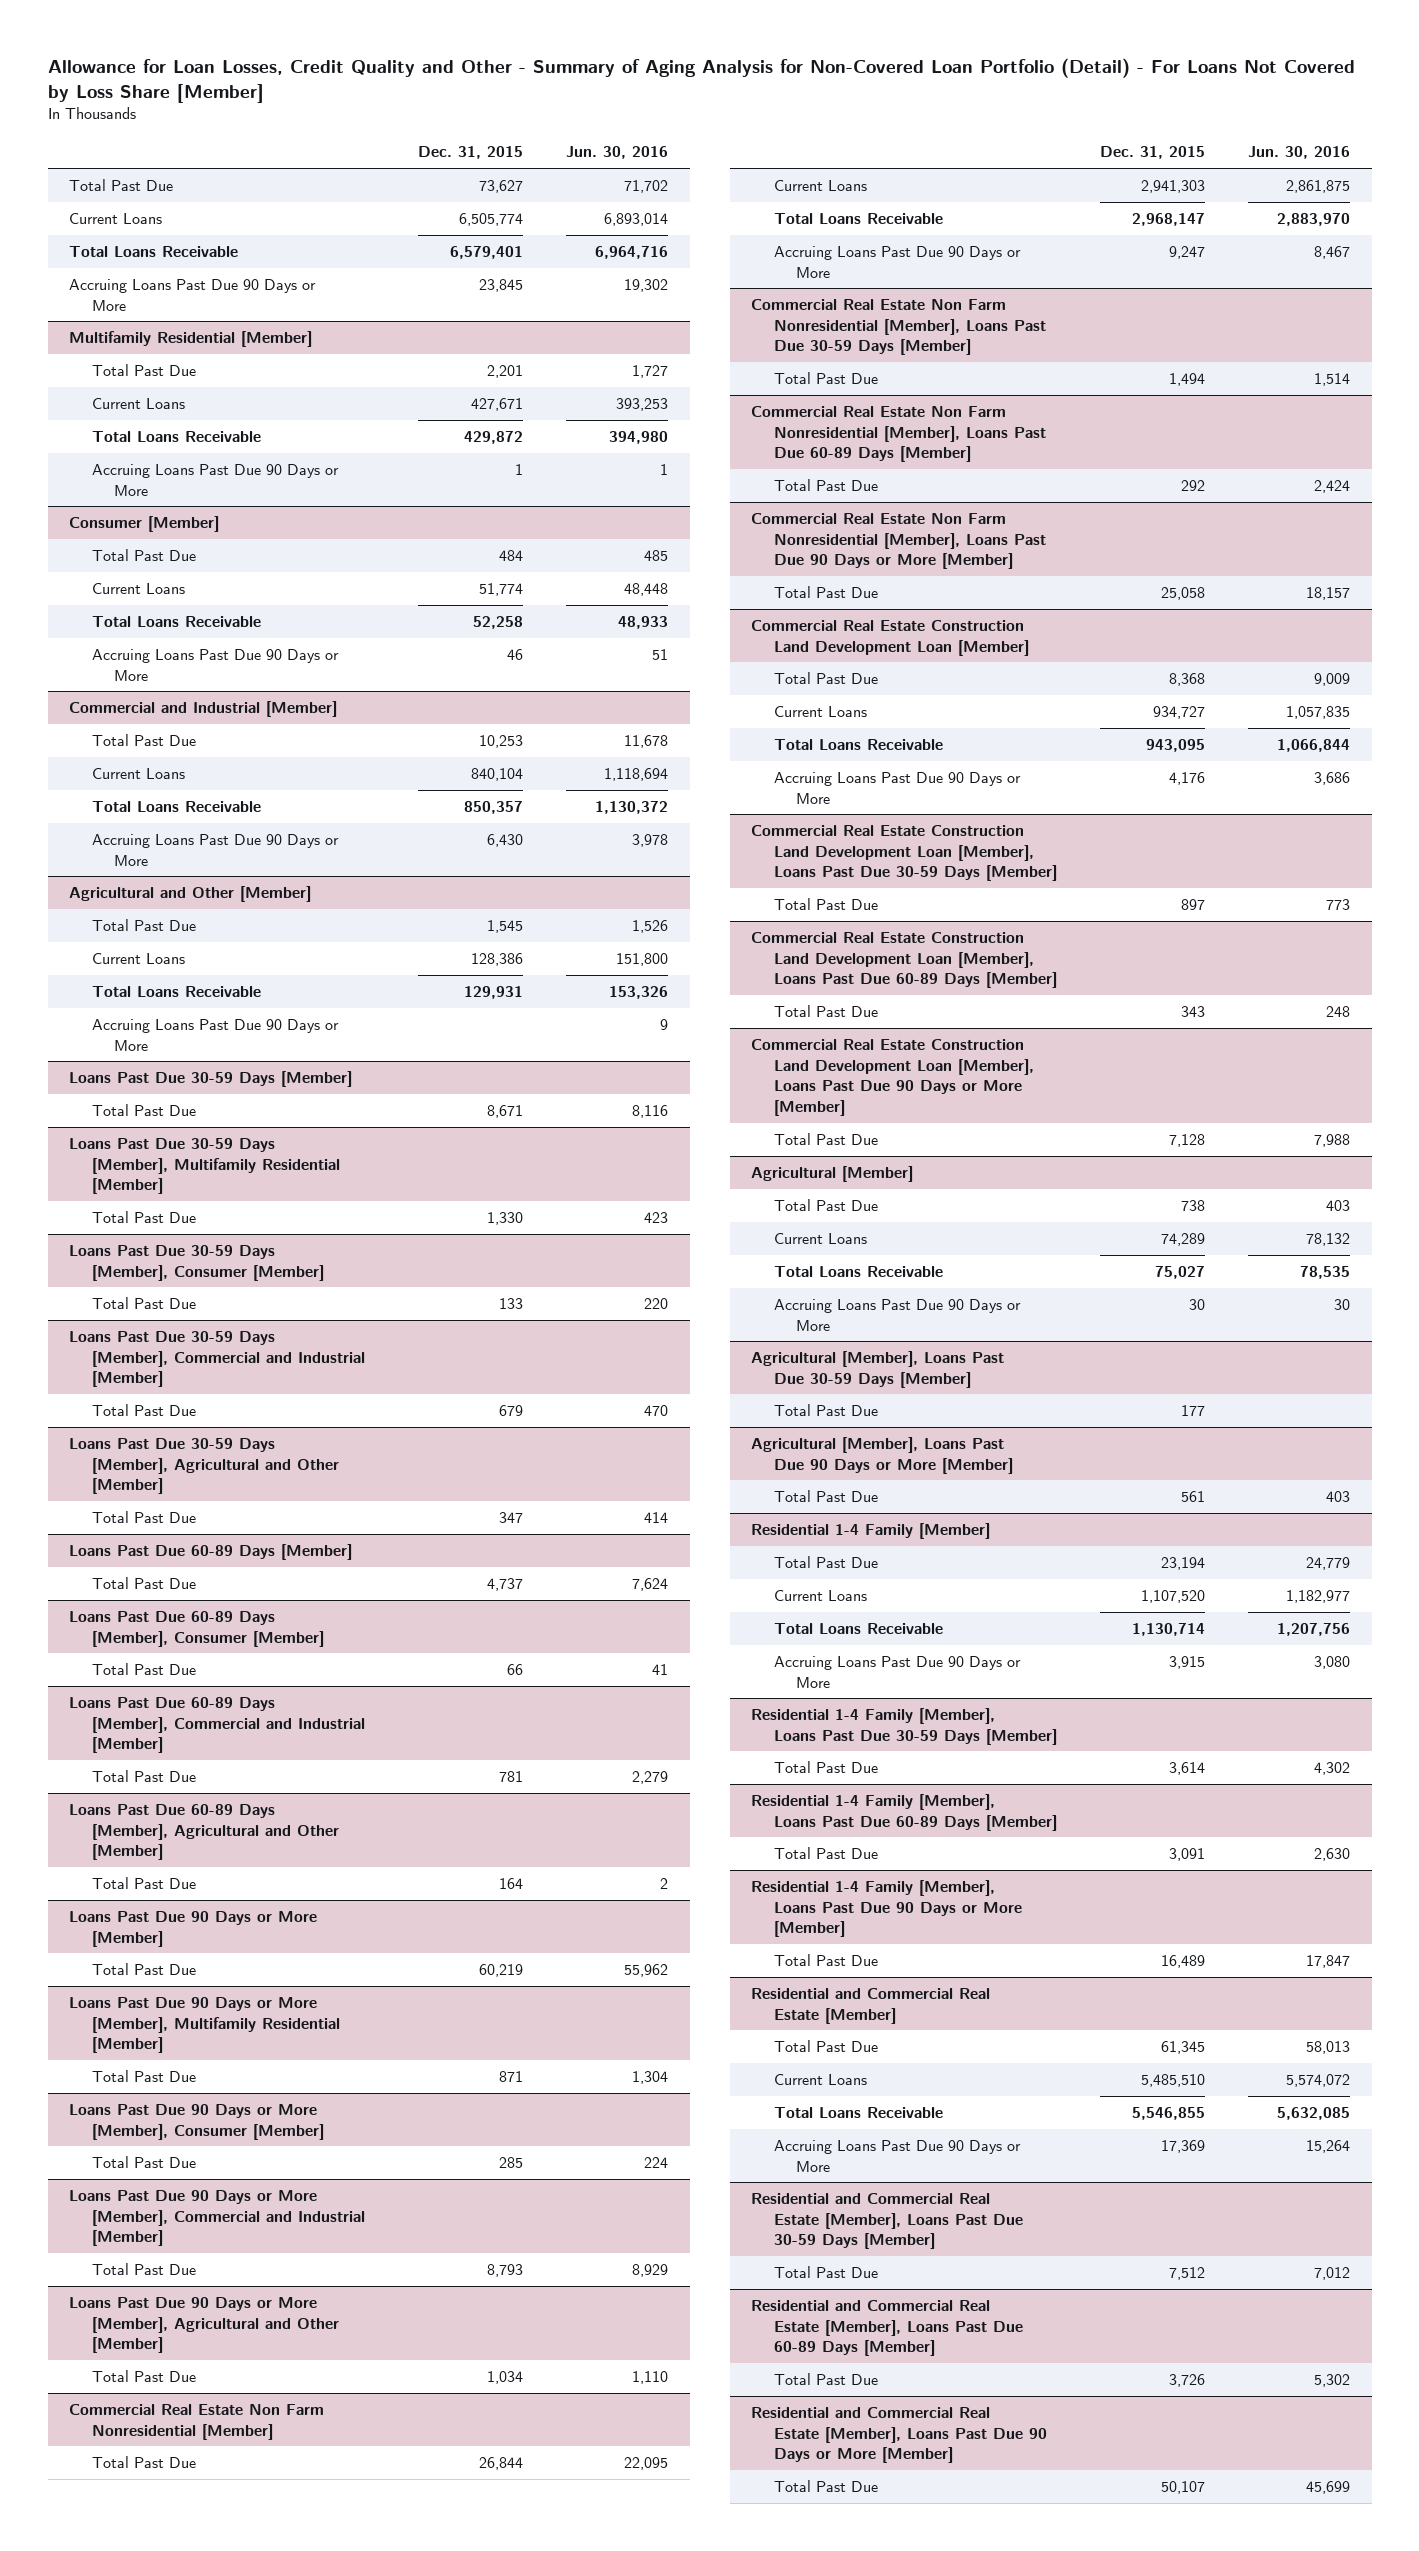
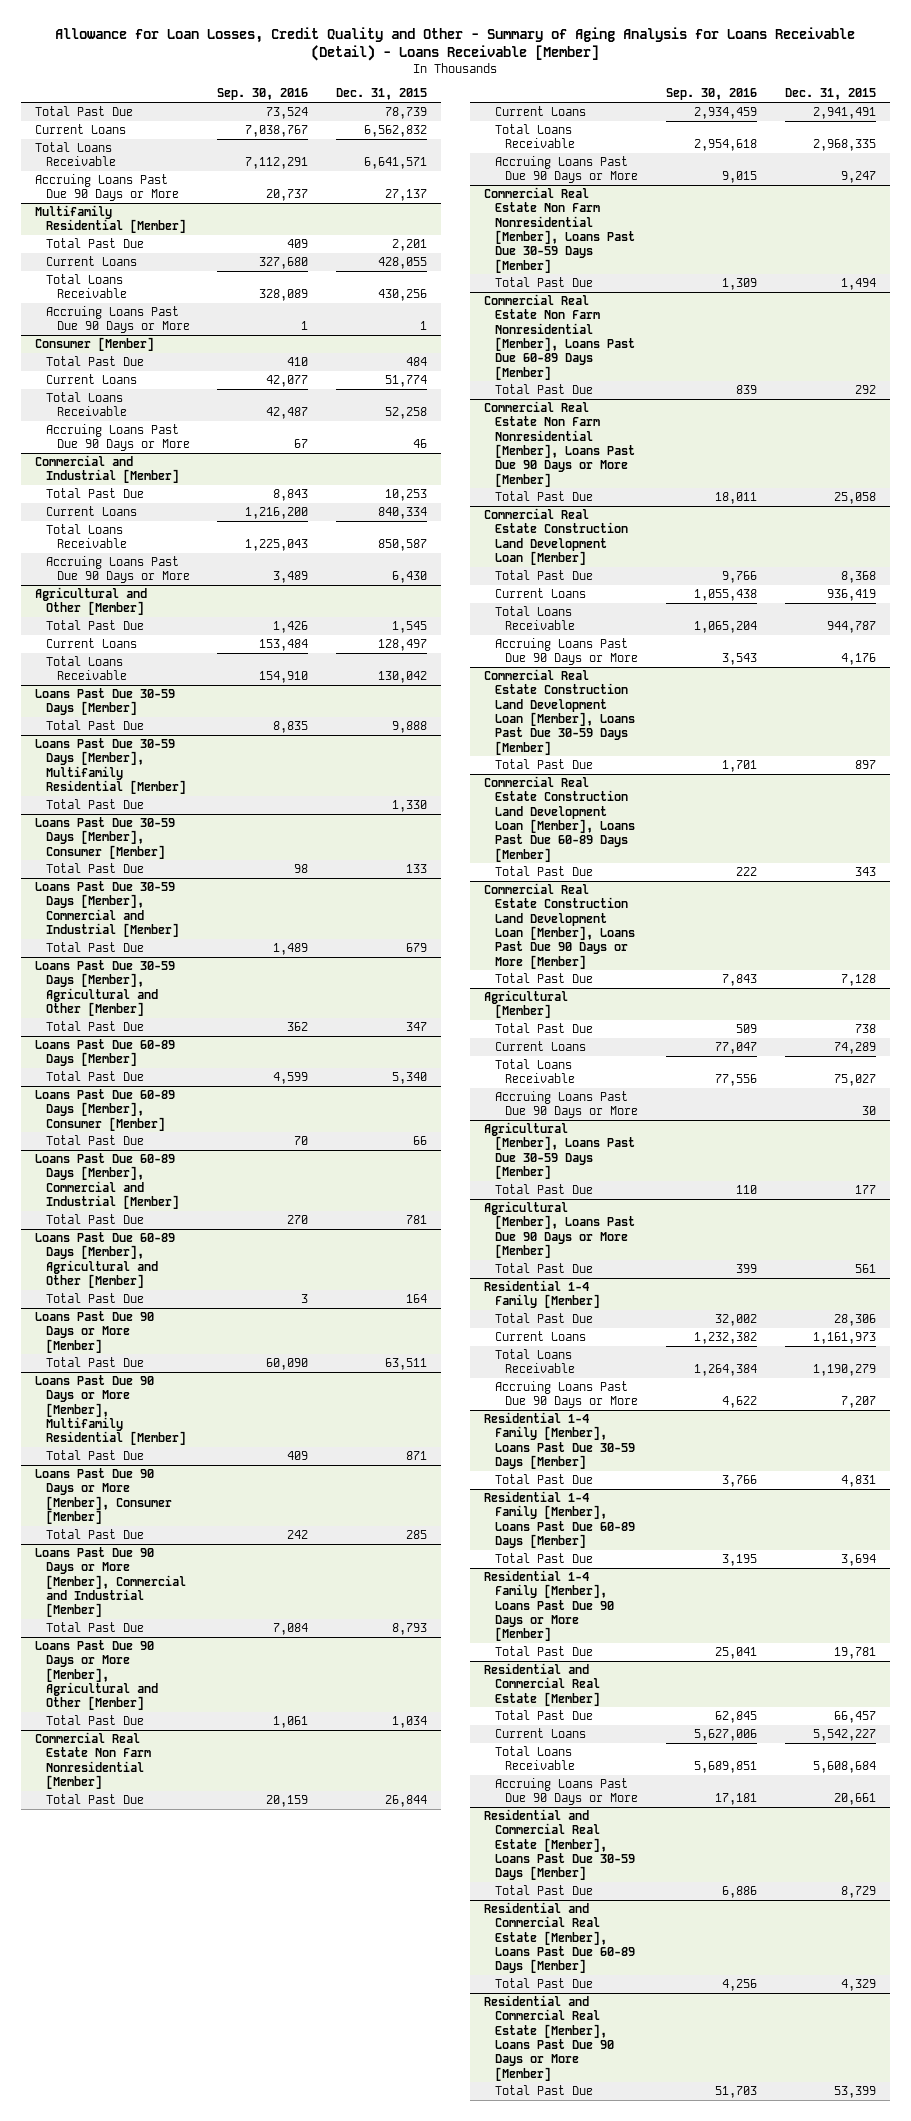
[47,57,1355,103] Allowance for Loan Losses, Credit Quality and Other - Summary of Aging Analysis for Non-Covered Loan Portfolio (Detail) - For Loans Not Covered by Loss Share [Member] -> [55,27,856,62] Allowance for Loan Losses, Credit Quality and Other - Summary of Aging Analysis for Loans Receivable (Detail) - Loans Receivable [Member]
[566,146,669,160] Jun. 30, 2016 -> none
none -> [217,88,309,101] Sep. 30, 2016
[478,179,523,193] 73,627 -> [385,106,428,119] 78,739
[458,212,523,226] 6,505,774 -> [364,124,428,137] 6,562,832
[449,245,523,259] 6,579,401 -> [364,157,428,170] 6,641,571
[478,278,523,292] 23,845 -> [385,189,428,202] 27,137
[470,397,523,411] 427,671 -> [378,256,428,269] 428,055
[463,430,523,444] 429,872 -> [378,289,428,302] 430,256
[470,767,523,781] 840,104 -> [378,506,428,519] 840,334
[463,800,523,814] 850,357 -> [378,539,428,552] 850,587
[91,1018,339,1051] Accruing Loans Past Due 90 Days or More -> none
[470,952,523,966] 128,386 -> [378,638,428,651] 128,497
[463,985,523,999] 129,931 -> [378,671,428,684] 130,042
[486,1104,523,1118] 8,671 -> [392,720,428,733] 9,888
[486,1577,523,1591] 4,737 -> [392,1071,428,1084] 5,340
[478,1963,523,1977] 60,219 -> [385,1357,428,1370] 63,511
[1140,179,1205,193] 2,941,303 -> [812,106,876,119] 2,941,491
[1131,212,1205,226] 2,968,147 -> [812,139,876,152] 2,968,335
[1152,705,1205,719] 934,727 -> [826,588,876,601] 936,419
[1145,738,1205,752] 943,095 -> [826,621,876,634] 944,787
[1160,1556,1205,1570] 23,194 -> [833,1313,876,1326] 28,306
[1140,1589,1205,1603] 1,107,520 -> [812,1331,876,1344] 1,161,973
[1131,1622,1205,1636] 1,130,714 -> [812,1364,876,1377] 1,190,279
[1168,1655,1205,1669] 3,915 -> [840,1396,876,1409] 7,207
[1168,1761,1205,1775] 3,614 -> [840,1474,876,1487] 4,831
[1168,1847,1205,1861] 3,091 -> [840,1553,876,1566] 3,694
[1160,1954,1205,1968] 16,489 -> [833,1646,876,1659] 19,781
[1160,2040,1205,2054] 61,345 -> [833,1710,876,1723] 66,457
[1140,2073,1205,2087] 5,485,510 -> [812,1728,876,1741] 5,542,227
[1131,2106,1205,2120] 5,546,855 -> [812,1761,876,1774] 5,608,684
[1160,2139,1205,2153] 17,369 -> [833,1793,876,1806] 20,661
[1168,2266,1205,2280] 7,512 -> [840,1885,876,1898] 8,729
[1168,2373,1205,2387] 3,726 -> [840,1978,876,1991] 4,329
[1160,2480,1205,2494] 50,107 -> [833,2085,876,2098] 53,399

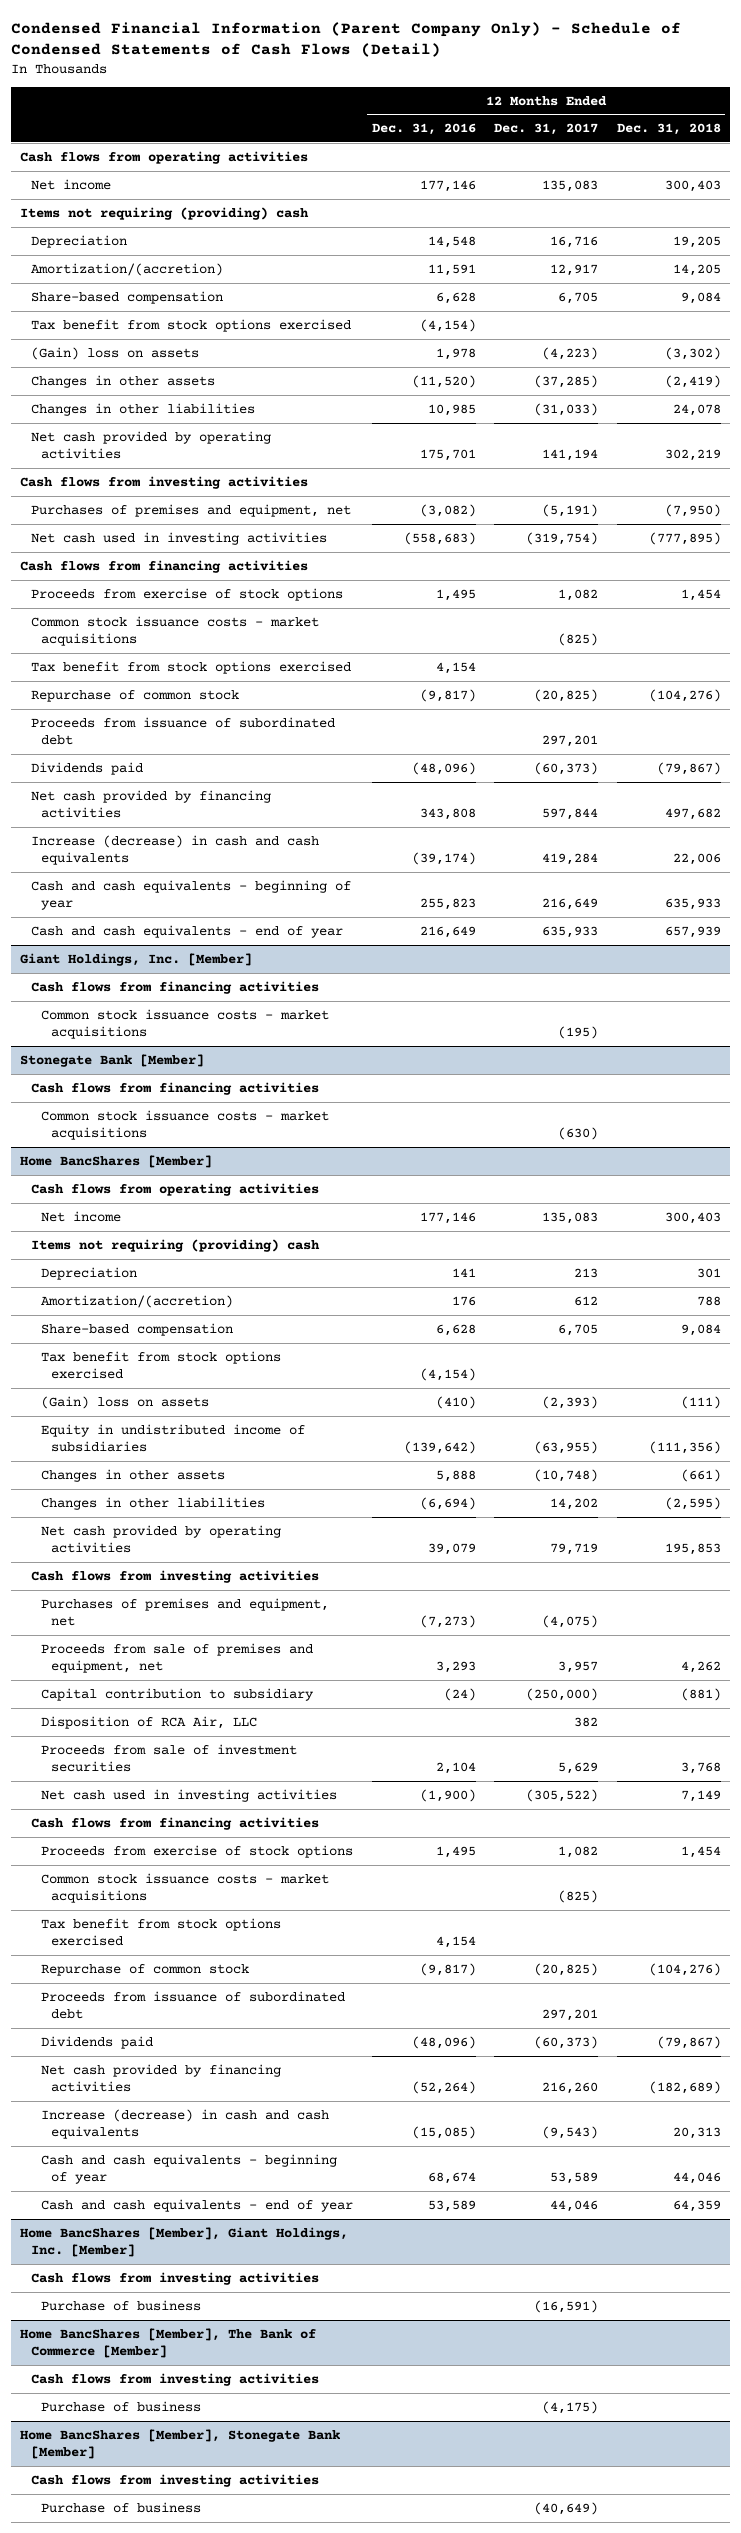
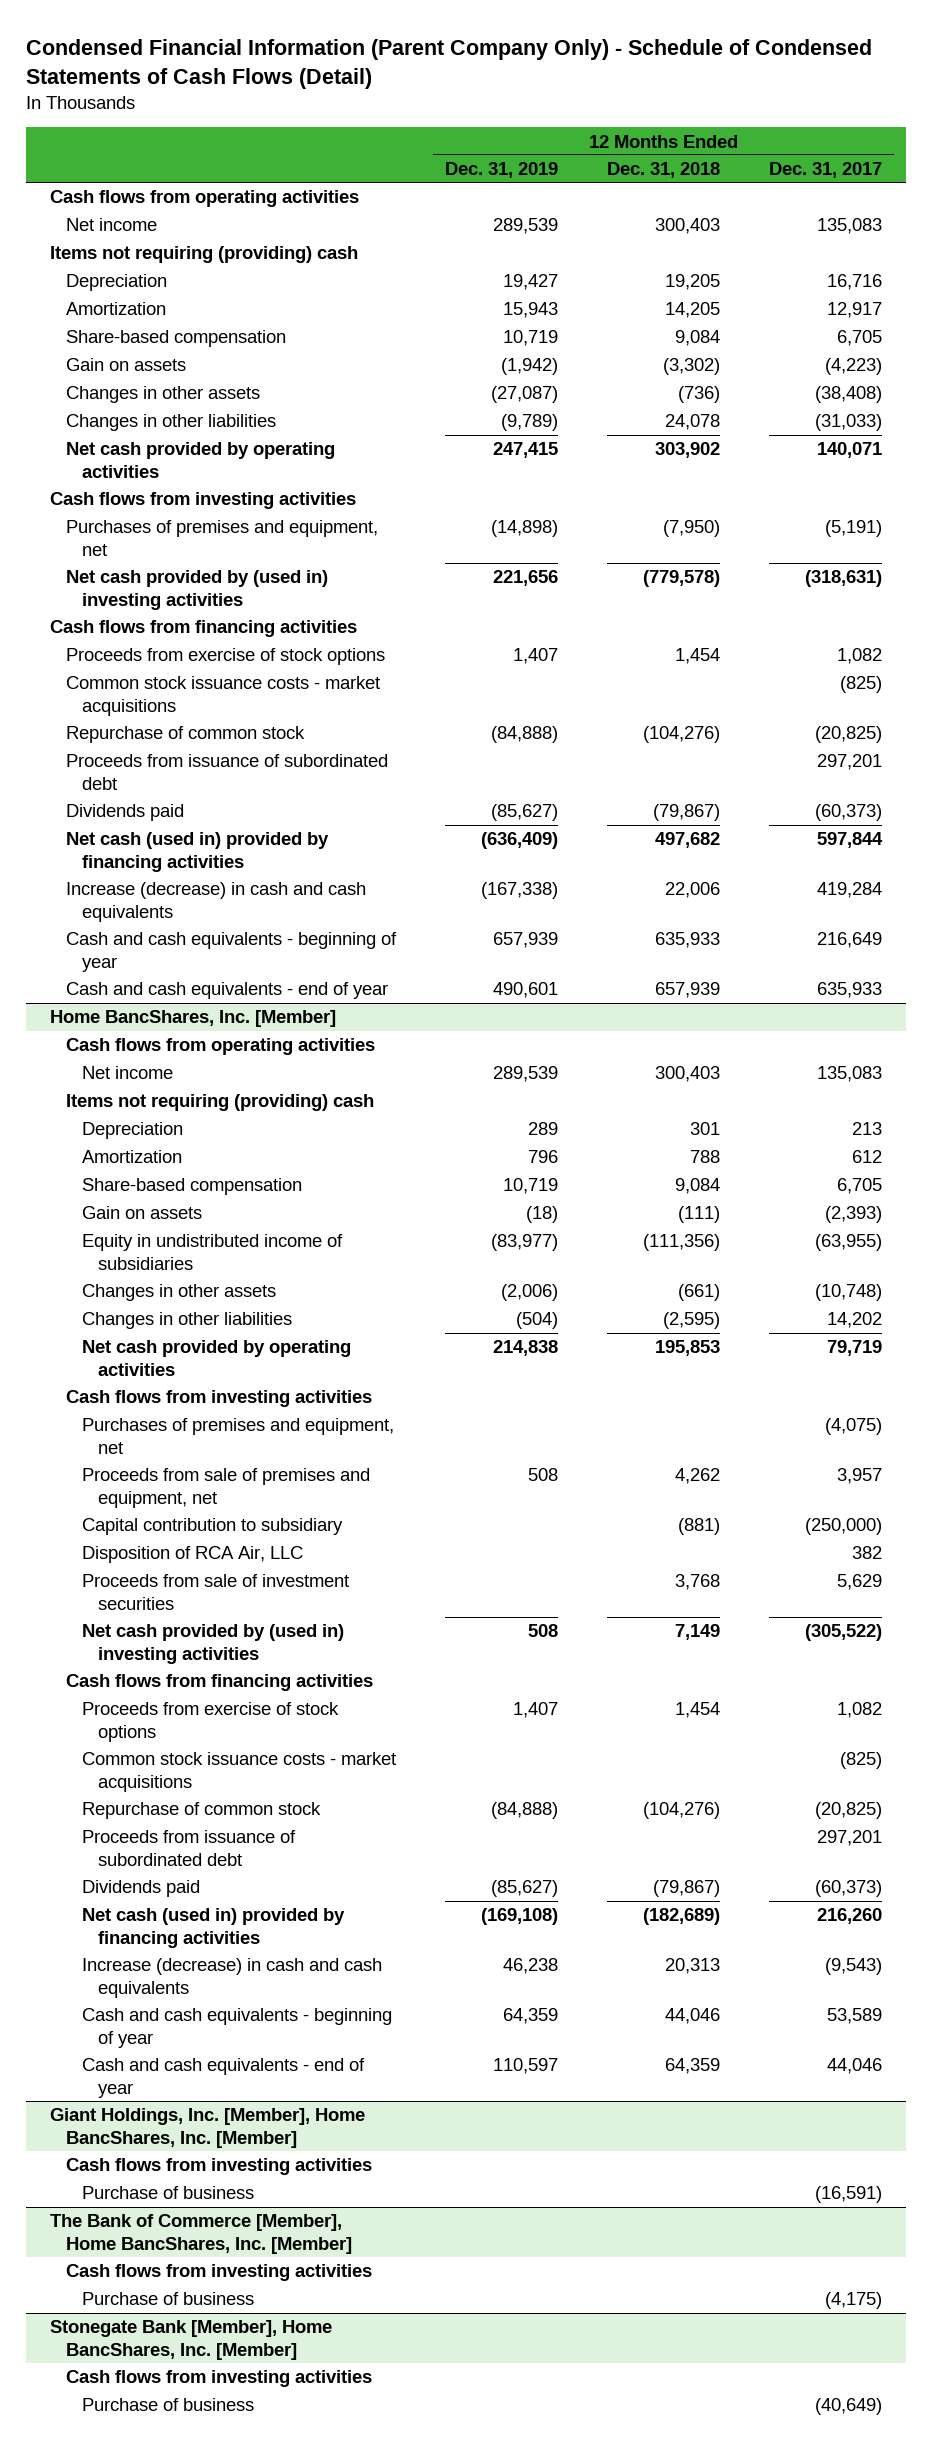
[371,123,476,136] Dec. 31, 2016 -> none
none -> [445,162,559,179] Dec. 31, 2019
[30,262,223,276] Amortization/(accretion) -> [66,302,167,316] Amortization
[30,318,351,332] Tax benefit from stock options exercised -> none
[30,346,199,360] (Gain) loss on assets -> [66,358,187,372] Gain on assets
[534,374,599,388] (37,285) -> [814,386,882,404] (38,408)
[664,374,721,388] (2,419) -> [678,386,721,404] (736)
[542,449,599,462] 141,194 -> [816,442,882,459] 140,071
[664,449,721,462] 302,219 -> [655,442,721,459] 303,902
[30,531,327,545] Net cash used in investing activities -> [66,570,329,610] Net cash provided by (used in) investing activities
[526,531,599,545] (319,754) -> [804,570,882,588] (318,631)
[648,531,721,545] (777,895) -> [643,570,721,588] (779,578)
[30,660,351,674] Tax benefit from stock options exercised -> none
[30,789,271,819] Net cash provided by financing activities -> [66,832,330,872] Net cash (used in) provided by financing activities
[20,952,253,966] Giant Holdings, Inc. [Member] -> none
[30,980,319,994] Cash flows from financing activities -> none
[41,1008,330,1040] Common stock issuance costs - market acquisitions -> none
[20,1053,205,1067] Stonegate Bank [Member] -> none
[30,1081,319,1095] Cash flows from financing activities -> none
[41,1109,330,1141] Common stock issuance costs - market acquisitions -> none
[20,1154,213,1168] Home BancShares [Member] -> [50,1010,337,1028] Home BancShares, Inc. [Member]
[41,1294,234,1308] Amortization/(accretion) -> [82,1150,183,1164] Amortization
[41,1350,282,1380] Tax benefit from stock options exercised -> none
[41,1395,210,1409] (Gain) loss on assets -> [82,1206,203,1220] Gain on assets
[41,1788,338,1802] Net cash used in investing activities -> [82,1624,345,1664] Net cash provided by (used in) investing activities
[41,1917,282,1947] Tax benefit from stock options exercised -> none
[41,2063,282,2093] Net cash provided by financing activities -> [82,1908,346,1948] Net cash (used in) provided by financing activities
[20,2226,349,2258] Home BancShares [Member], Giant Holdings, Inc. [Member] -> [50,2108,366,2148] Giant Holdings, Inc. [Member], Home BancShares, Inc. [Member]
[20,2327,317,2359] Home BancShares [Member], The Bank of Commerce [Member] -> [50,2214,353,2254] The Bank of Commerce [Member], Home BancShares, Inc. [Member]
[20,2428,341,2460] Home BancShares [Member], Stonegate Bank [Member] -> [50,2320,333,2360] Stonegate Bank [Member], Home BancShares, Inc. [Member]

